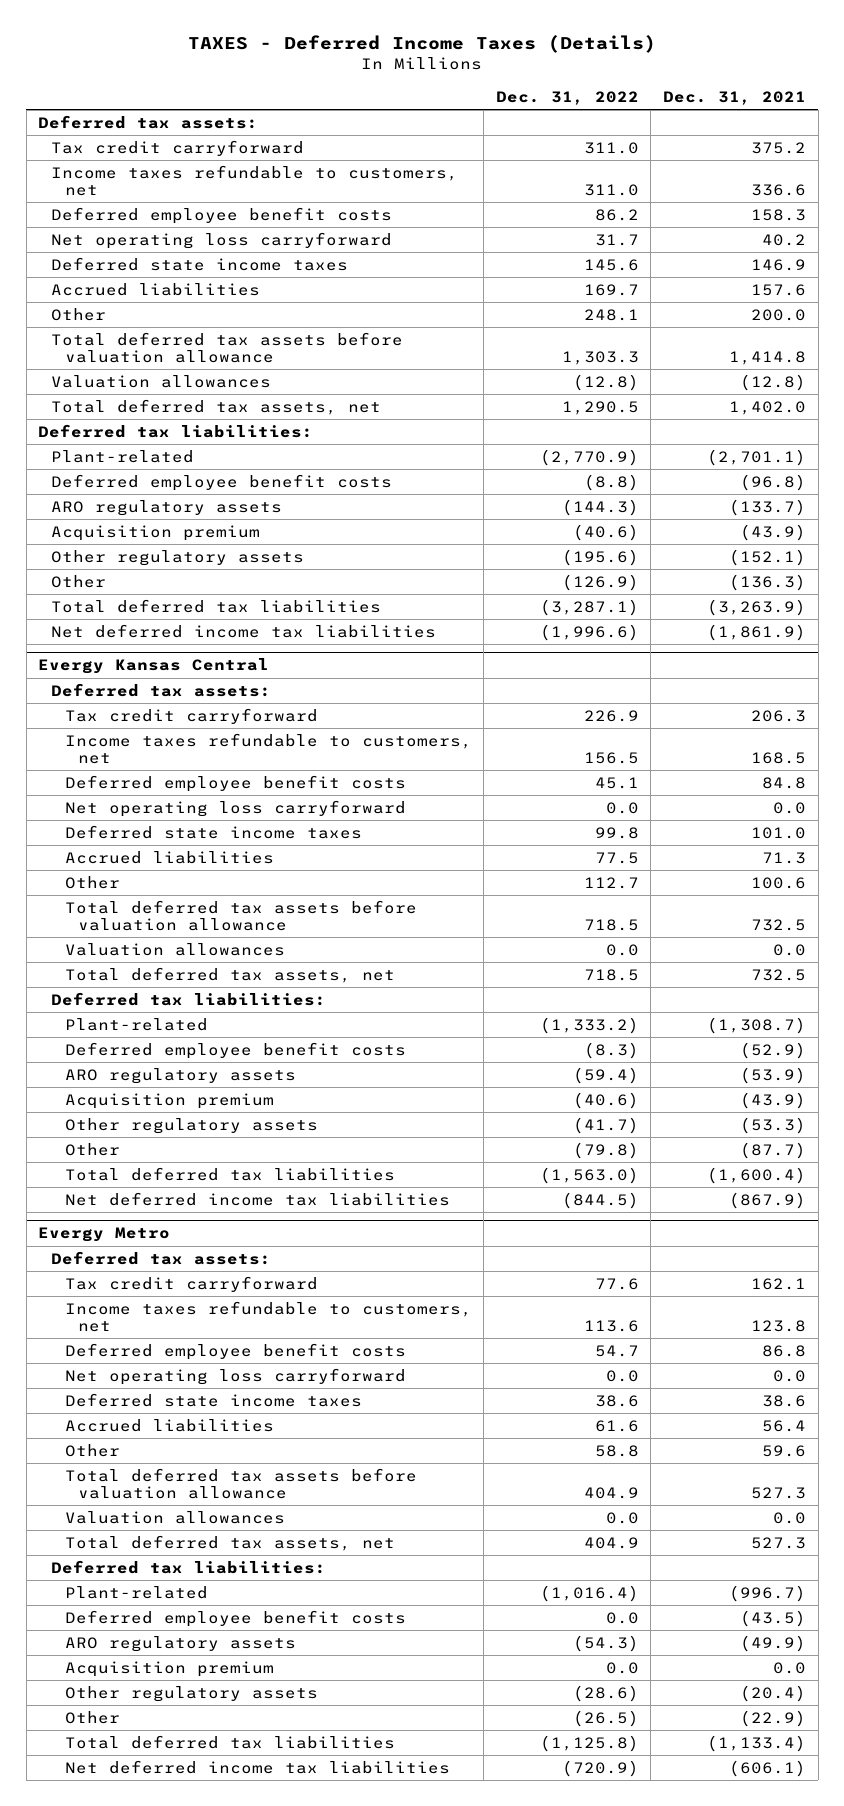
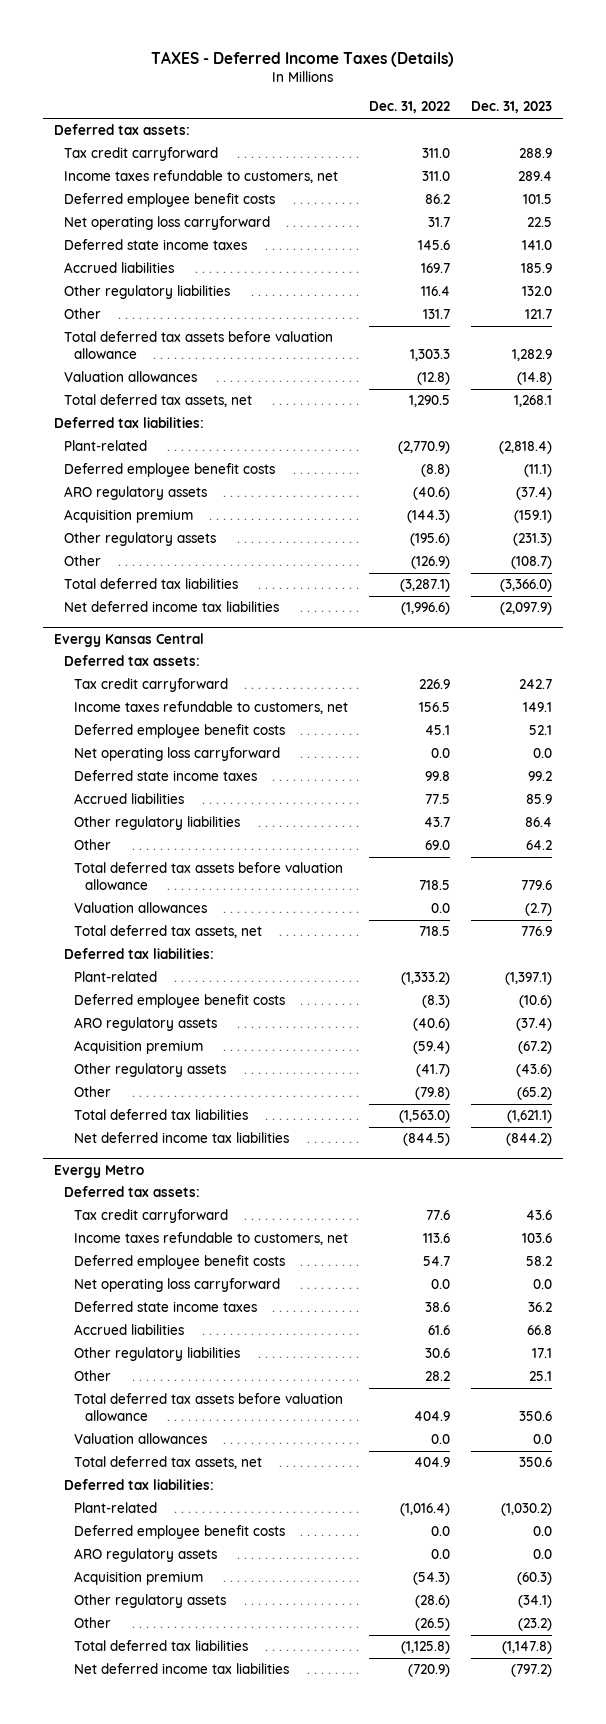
[663,90,807,105] Dec. 31, 2021 -> none
none -> [471,101,553,114] Dec. 31, 2023
none -> [64,285,231,300] Other regulatory liabilities
[583,308,639,321] 248.1 -> [423,309,451,320] 131.7
[561,498,639,516] (144.3) -> [413,487,451,501] (40.6)
[572,523,639,541] (40.6) -> [407,510,451,524] (144.3)
none -> [74,816,241,831] Other regulatory liabilities
[583,876,639,889] 112.7 -> [425,840,451,851] 69.0
[572,1066,639,1084] (59.4) -> [413,1018,451,1032] (40.6)
[572,1091,639,1109] (40.6) -> [413,1041,451,1055] (59.4)
none -> [74,1347,241,1362] Other regulatory liabilities
[594,1444,639,1457] 58.8 -> [425,1371,451,1382] 28.2
[572,1634,639,1652] (54.3) -> [431,1549,451,1560] 0.0
[605,1661,639,1674] 0.0 -> [413,1572,451,1586] (54.3)

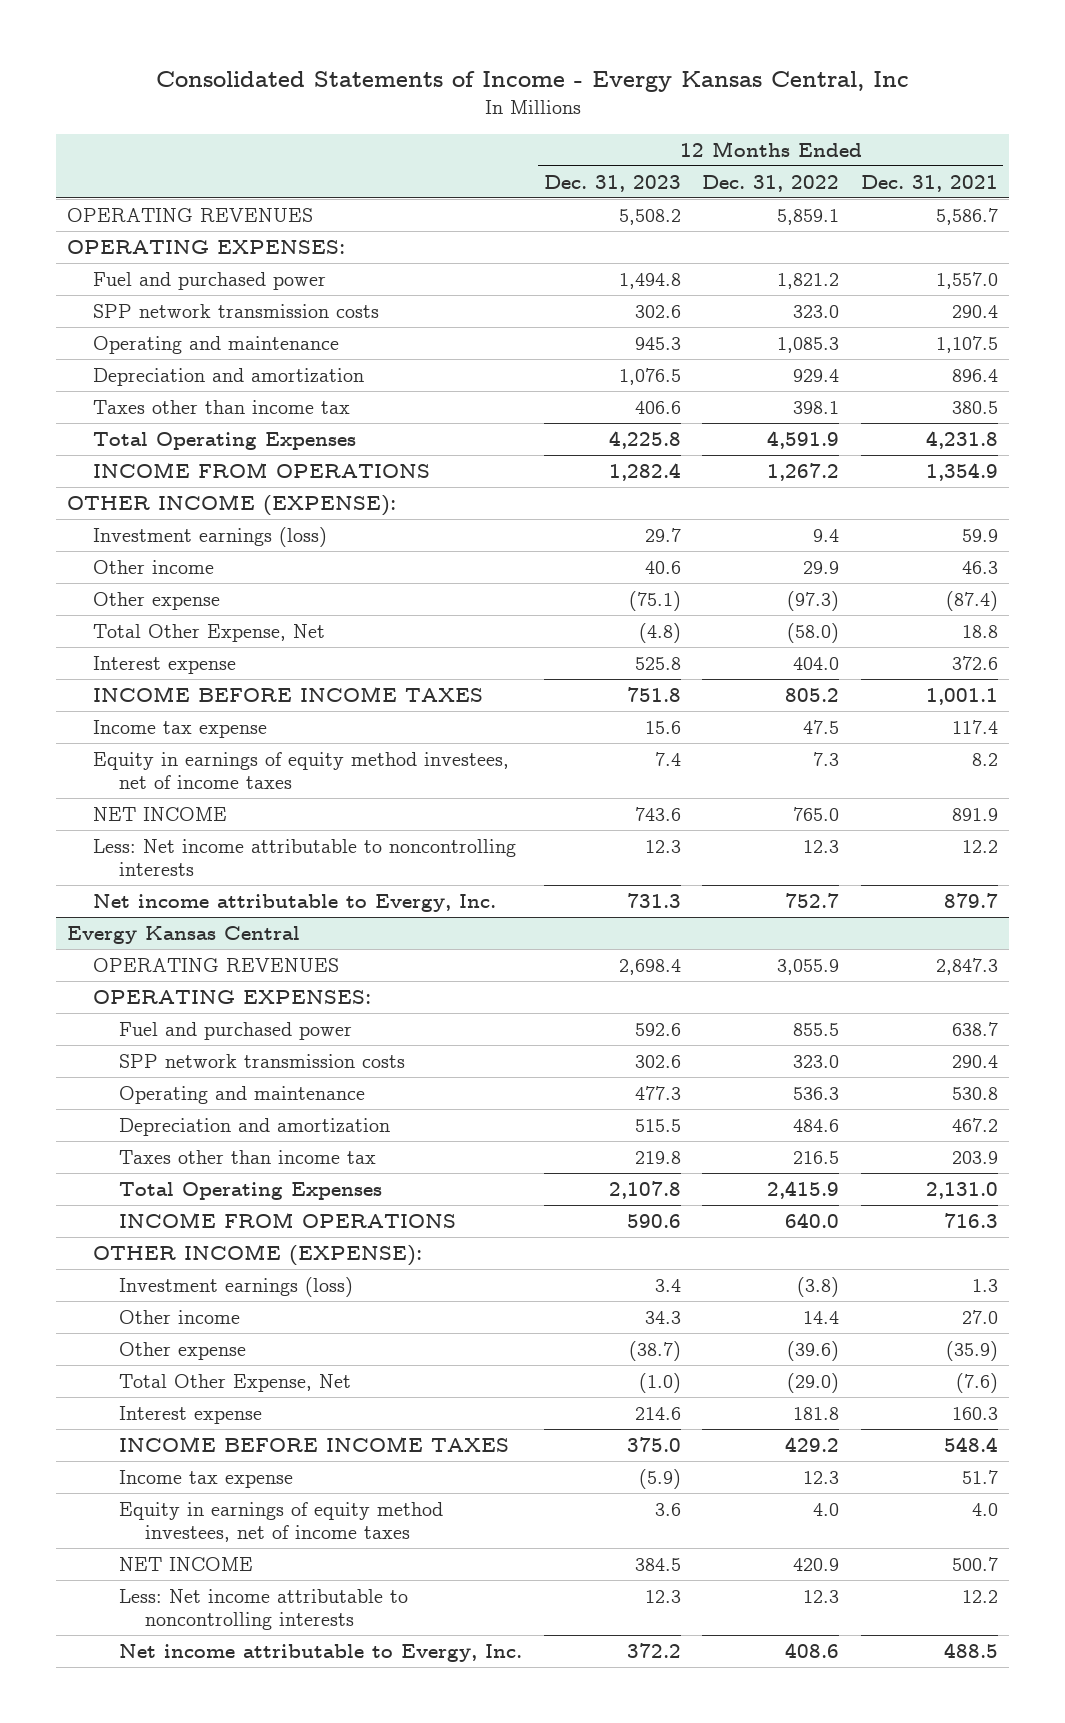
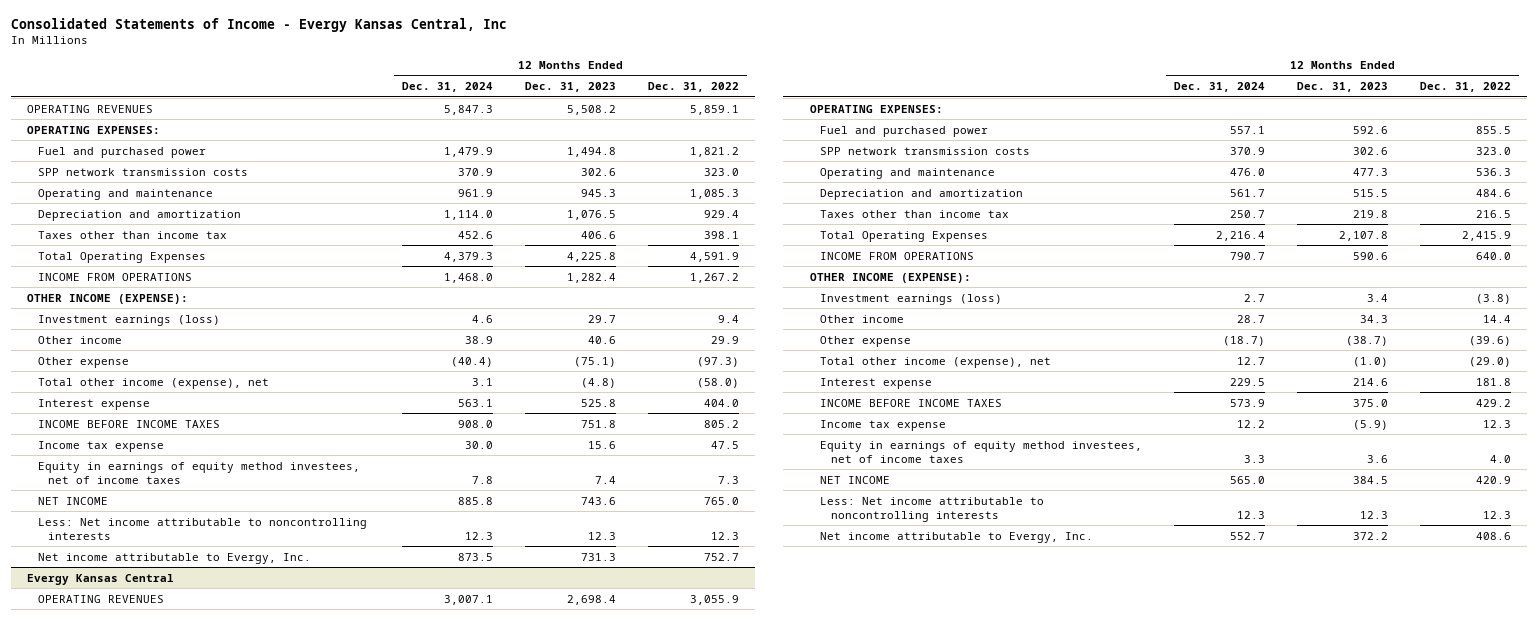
[861,174,999,192] Dec. 31, 2021 -> none
none -> [402,82,494,93] Dec. 31, 2024
[92,623,325,642] Total Other Expense, Net -> [37,377,269,389] Total other income (expense), net
[118,1373,351,1392] Total Other Expense, Net -> [820,356,1052,368] Total other income (expense), net

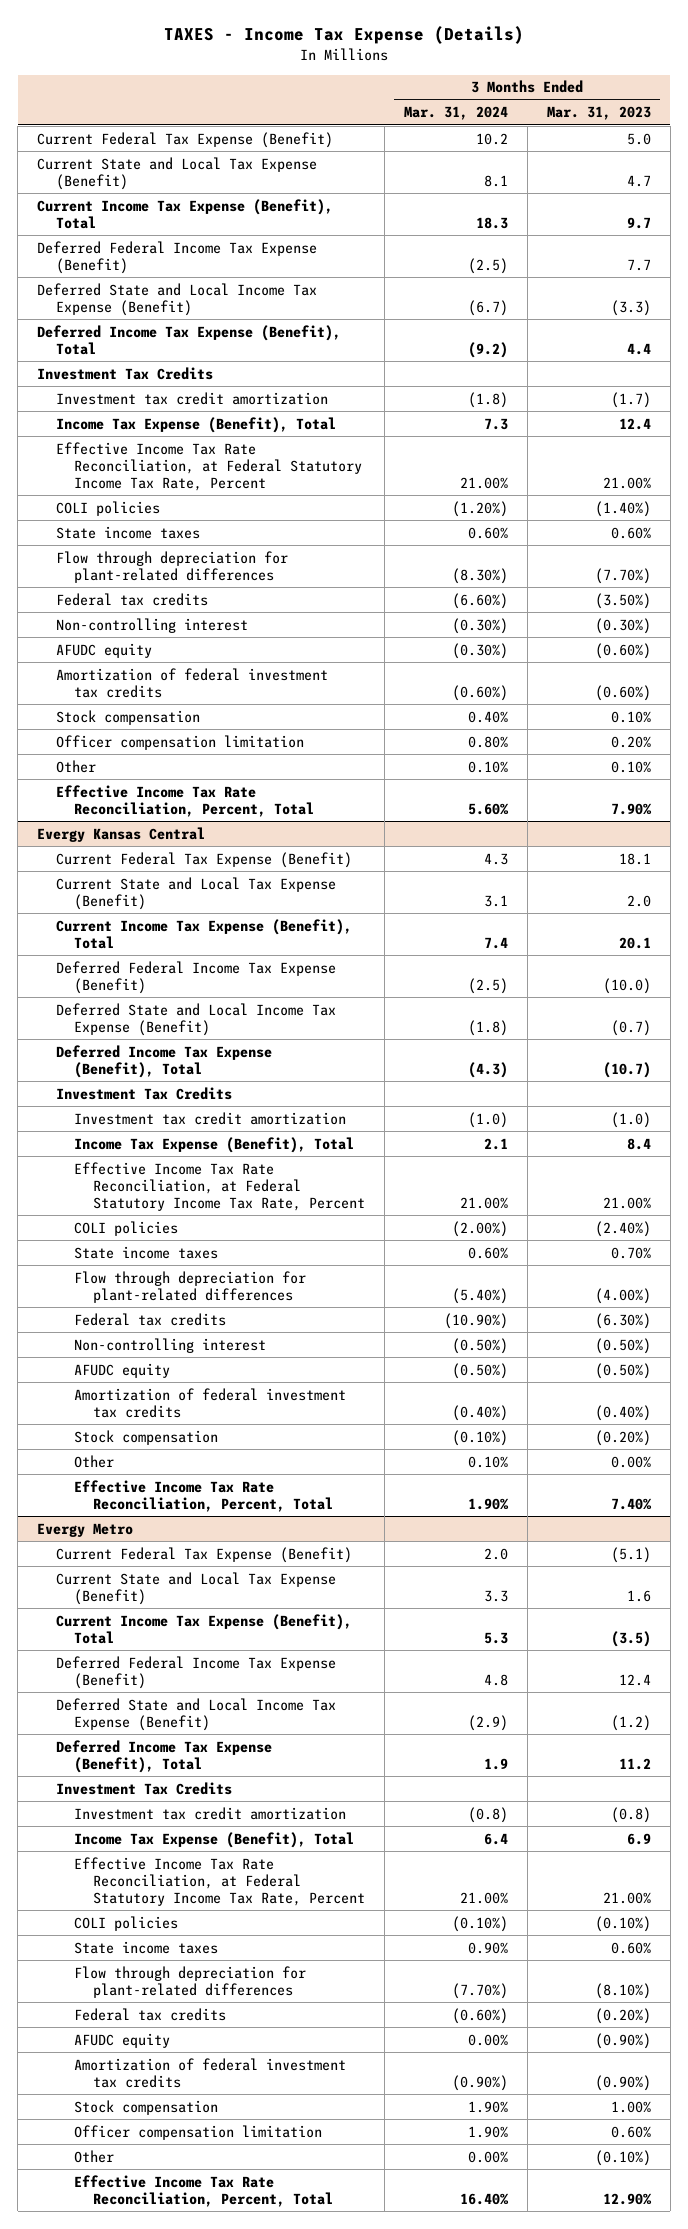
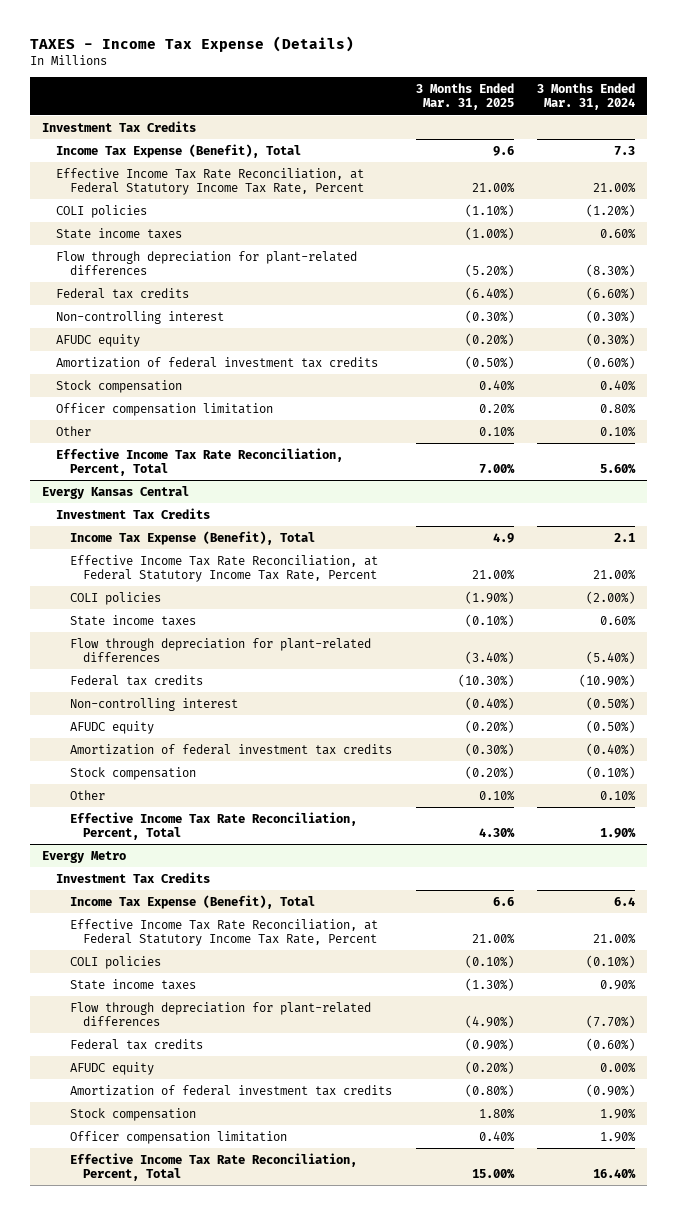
[546,106,651,121] Mar. 31, 2023 -> none
none -> [415,82,514,111] 3 Months Ended Mar. 31, 2025
[37,131,334,148] Current Federal Tax Expense (Benefit) -> none
[37,156,318,190] Current State and Local Tax Expense (Benefit) -> none
[37,198,334,229] Current Income Tax Expense (Benefit), Total -> none
[37,240,318,274] Deferred Federal Income Tax Expense (Benefit) -> none
[37,282,318,316] Deferred State and Local Income Tax Expense (Benefit) -> none
[37,324,342,355] Deferred Income Tax Expense (Benefit), Total -> none
[55,391,328,405] Investment tax credit amortization -> none
[55,851,352,868] Current Federal Tax Expense (Benefit) -> none
[55,876,336,910] Current State and Local Tax Expense (Benefit) -> none
[55,918,352,949] Current Income Tax Expense (Benefit), Total -> none
[55,960,336,994] Deferred Federal Income Tax Expense (Benefit) -> none
[55,1002,336,1036] Deferred State and Local Income Tax Expense (Benefit) -> none
[55,1044,272,1078] Deferred Income Tax Expense (Benefit), Total -> none
[74,1111,347,1125] Investment tax credit amortization -> none
[55,1546,352,1563] Current Federal Tax Expense (Benefit) -> none
[55,1571,336,1605] Current State and Local Tax Expense (Benefit) -> none
[55,1613,352,1644] Current Income Tax Expense (Benefit), Total -> none
[55,1655,336,1689] Deferred Federal Income Tax Expense (Benefit) -> none
[55,1697,336,1731] Deferred State and Local Income Tax Expense (Benefit) -> none
[55,1739,272,1773] Deferred Income Tax Expense (Benefit), Total -> none
[74,1806,347,1820] Investment tax credit amortization -> none
[74,2149,115,2163] Other -> none

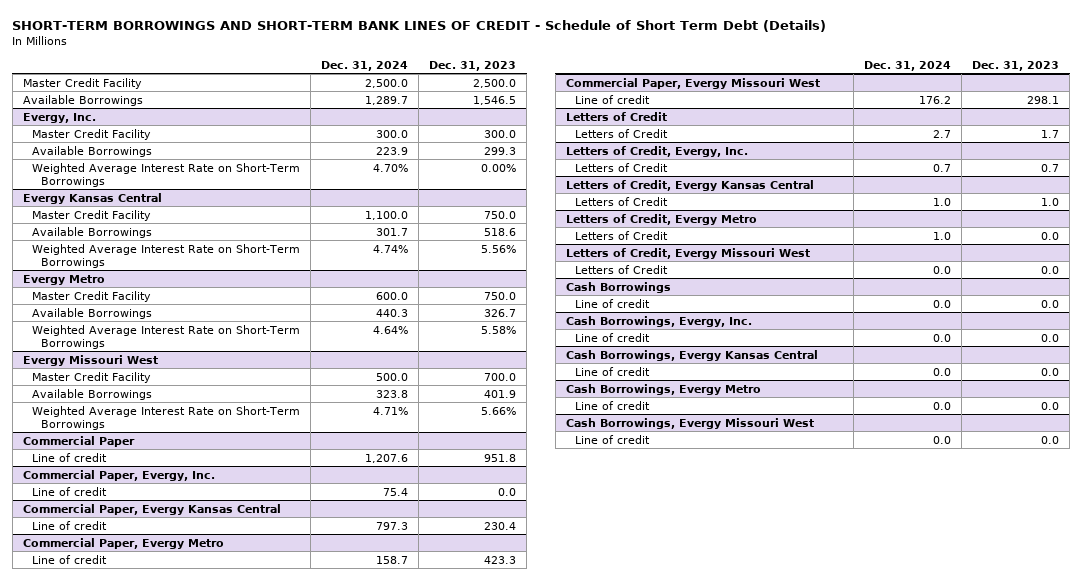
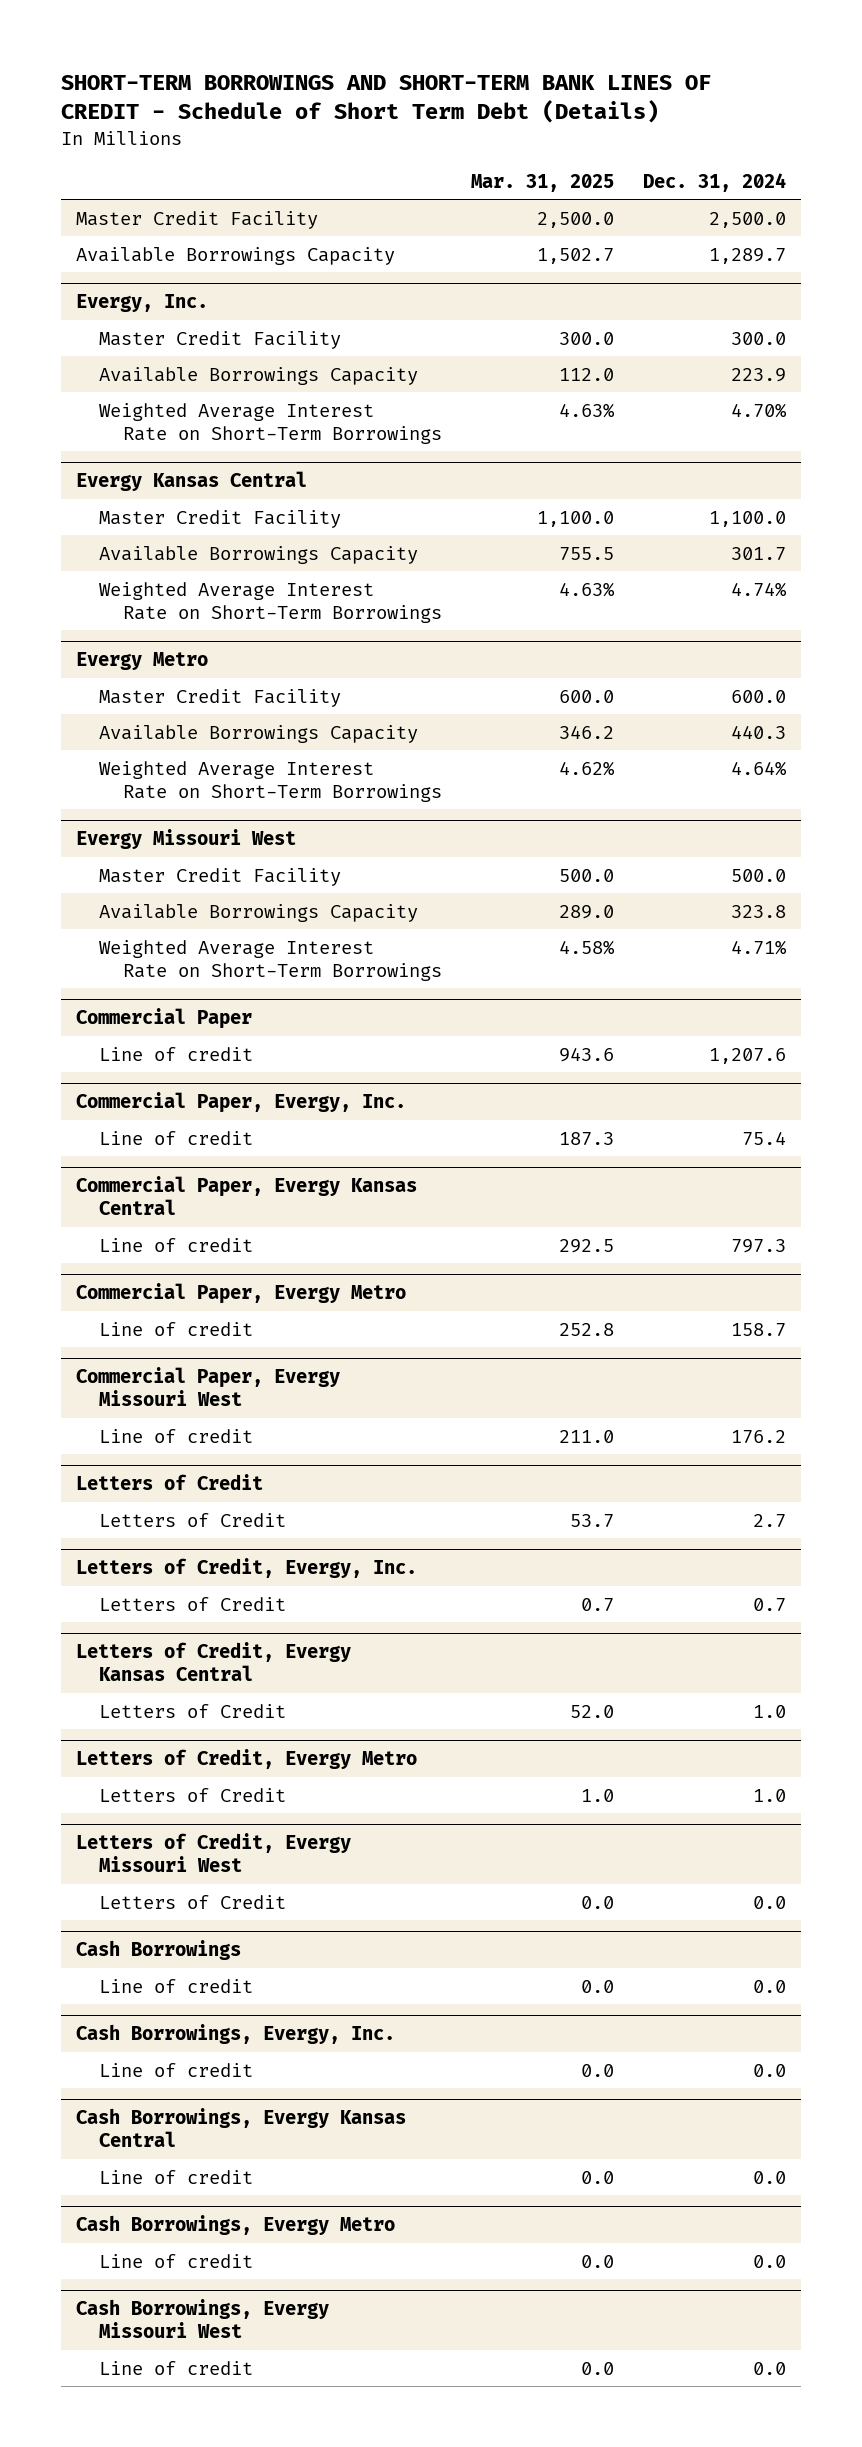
[429,60,517,71] Dec. 31, 2023 -> none
none -> [471,173,615,192] Mar. 31, 2025
[22,94,143,106] Available Borrowings -> [76,246,396,265] Available Borrowings Capacity
[31,145,152,157] Available Borrowings -> [99,366,419,385] Available Borrowings Capacity
[31,226,152,238] Available Borrowings -> [99,545,419,564] Available Borrowings Capacity
[31,307,152,319] Available Borrowings -> [99,724,419,743] Available Borrowings Capacity
[31,388,152,400] Available Borrowings -> [99,903,419,922] Available Borrowings Capacity

